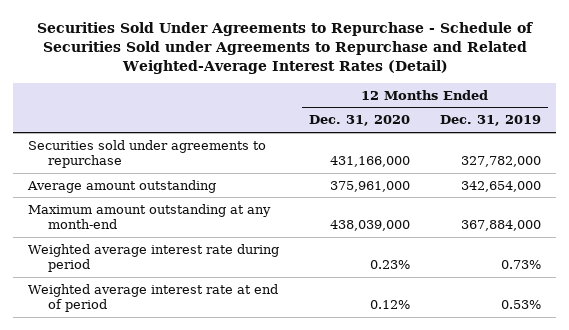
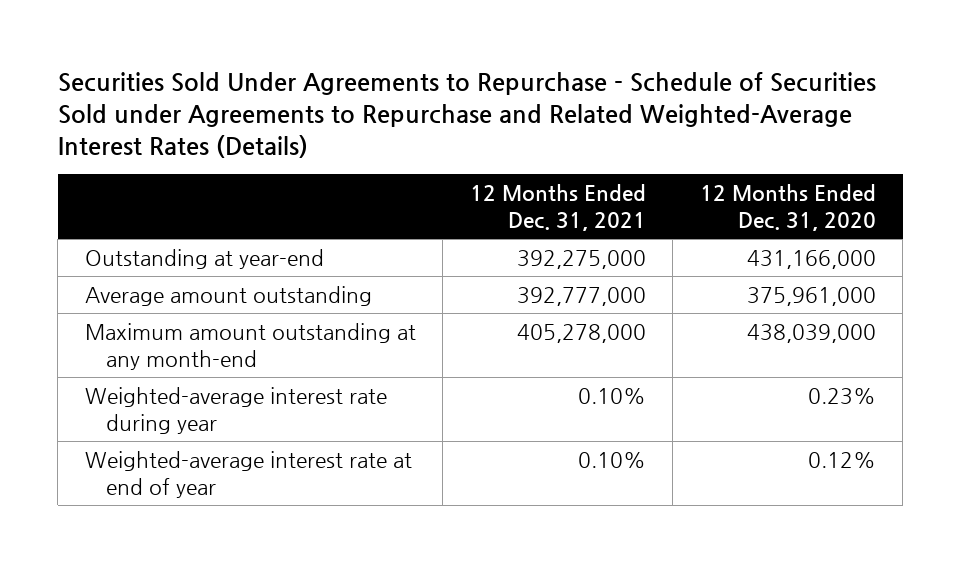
[36,21,533,75] Securities Sold Under Agreements to Repurchase - Schedule of Securities Sold under Agreements to Repurchase and Related Weighted-Average Interest Rates (Detail) -> [57,71,876,158] Securities Sold Under Agreements to Repurchase - Schedule of Securities Sold under Agreements to Repurchase and Related Weighted-Average Interest Rates (Details)
[440,115,542,127] Dec. 31, 2019 -> none
none -> [469,183,646,231] 12 Months Ended Dec. 31, 2021
[28,139,267,169] Securities sold under agreements to repurchase -> [84,248,324,269] Outstanding at year-end
[28,243,280,273] Weighted average interest rate during period -> [84,386,387,434] Weighted-average interest rate during year
[28,283,279,313] Weighted average interest rate at end of period -> [84,450,412,498] Weighted-average interest rate at end of year

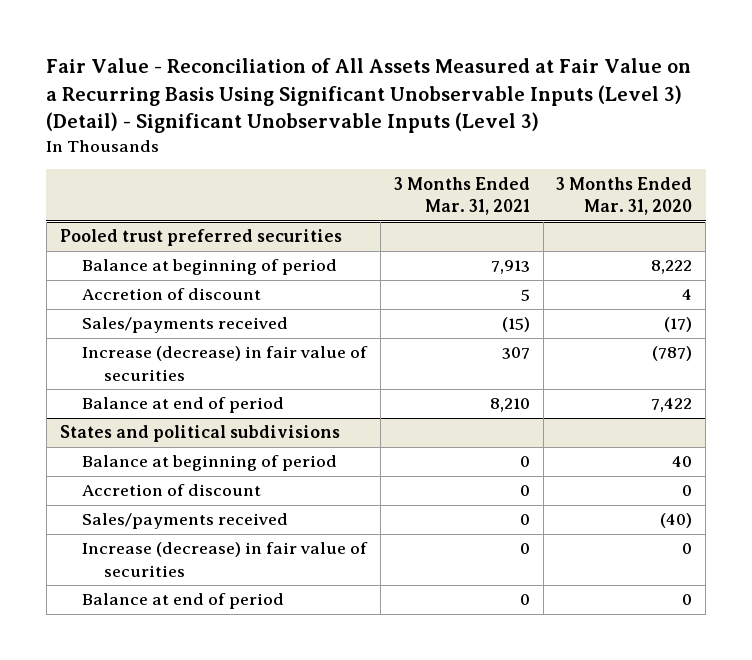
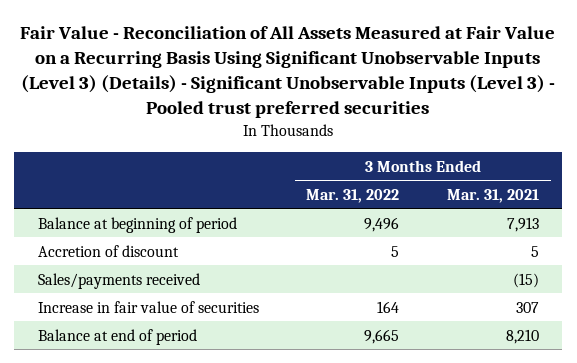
[46,58,692,134] Fair Value - Reconciliation of All Assets Measured at Fair Value on a Recurring Basis Using Significant Unobservable Inputs (Level 3) (Detail) - Significant Unobservable Inputs (Level 3) -> [20,26,556,119] Fair Value - Reconciliation of All Assets Measured at Fair Value on a Recurring Basis Using Significant Unobservable Inputs (Level 3) (Details) - Significant Unobservable Inputs (Level 3) - Pooled trust preferred securities
[556,176,693,216] 3 Months Ended Mar. 31, 2020 -> none
none -> [306,188,400,203] Mar. 31, 2022
[59,229,342,247] Pooled trust preferred securities -> none
[81,346,368,382] Increase (decrease) in fair value of securities -> [38,300,260,313] Increase in fair value of securities
[59,425,340,443] States and political subdivisions -> none
[81,455,337,472] Balance at beginning of period -> none
[81,484,261,497] Accretion of discount -> none
[81,513,288,530] Sales/payments received -> none
[81,542,368,578] Increase (decrease) in fair value of securities -> none
[81,593,284,610] Balance at end of period -> none

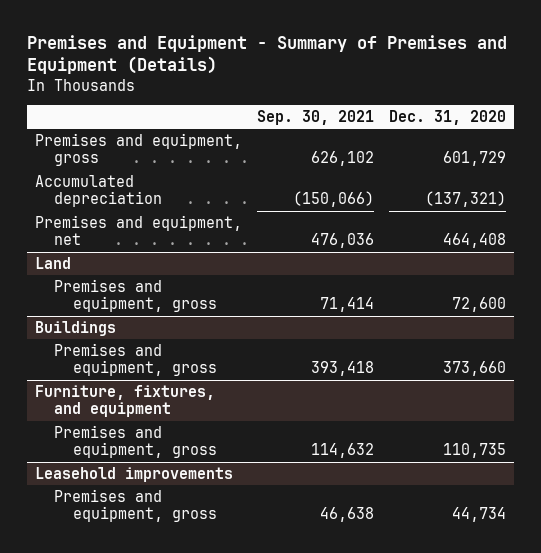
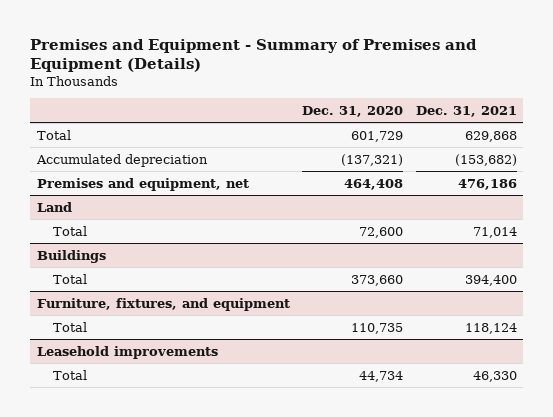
[256,109,374,125] Sep. 30, 2021 -> none
none -> [415,105,517,117] Dec. 31, 2021
[34,132,242,167] Premises and equipment, gross -> [36,129,71,140] Total
[53,278,218,313] Premises and equipment, gross -> [53,225,88,236] Total
[53,342,218,377] Premises and equipment, gross -> [53,273,88,284] Total
[53,424,218,459] Premises and equipment, gross -> [53,321,88,332] Total
[53,488,218,523] Premises and equipment, gross -> [53,369,88,380] Total

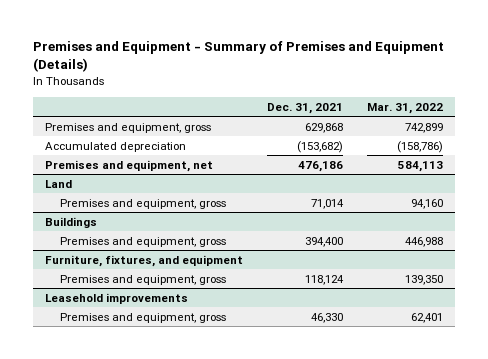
[302,105,404,117] Dec. 31, 2020 -> none
none -> [367,102,444,114] Mar. 31, 2022
[36,129,71,140] Total -> [45,122,212,133] Premises and equipment, gross
[53,225,88,236] Total -> [60,198,227,209] Premises and equipment, gross
[53,273,88,284] Total -> [60,236,227,247] Premises and equipment, gross
[53,321,88,332] Total -> [60,274,227,285] Premises and equipment, gross
[53,369,88,380] Total -> [60,312,227,323] Premises and equipment, gross

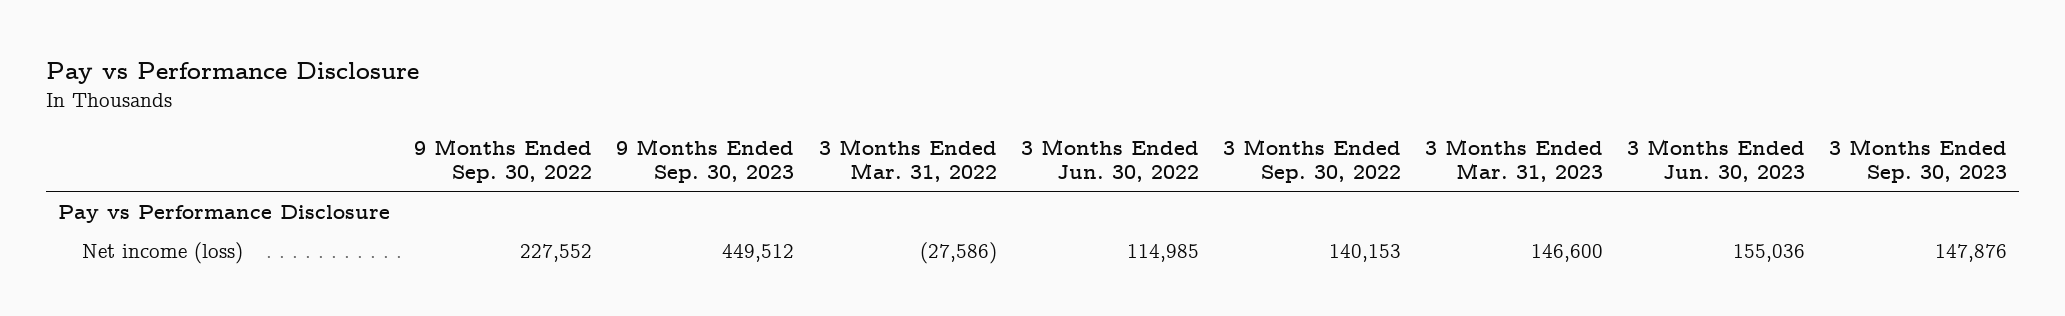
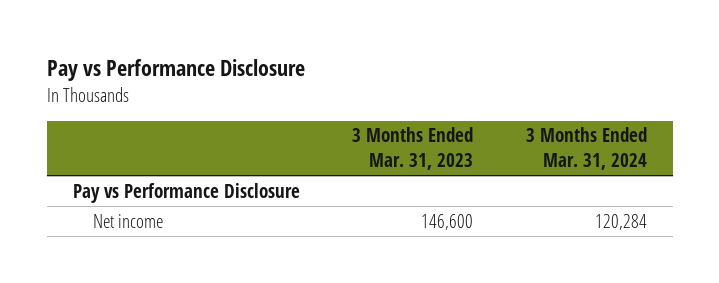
[414,138,593,183] 9 Months Ended Sep. 30, 2022 -> none
[616,138,795,183] 9 Months Ended Sep. 30, 2023 -> none
[818,138,997,182] 3 Months Ended Mar. 31, 2022 -> none
[1020,138,1199,182] 3 Months Ended Jun. 30, 2022 -> none
[1222,138,1401,183] 3 Months Ended Sep. 30, 2022 -> none
[1627,138,1806,182] 3 Months Ended Jun. 30, 2023 -> none
[1829,138,2008,183] 3 Months Ended Sep. 30, 2023 -> none
none -> [525,127,647,170] 3 Months Ended Mar. 31, 2024
[81,241,243,264] Net income (loss) -> [92,213,163,228] Net income

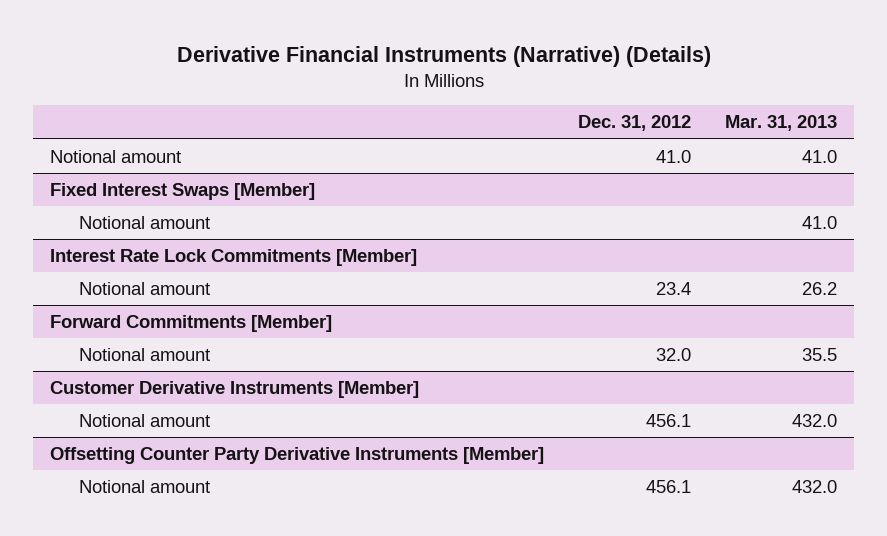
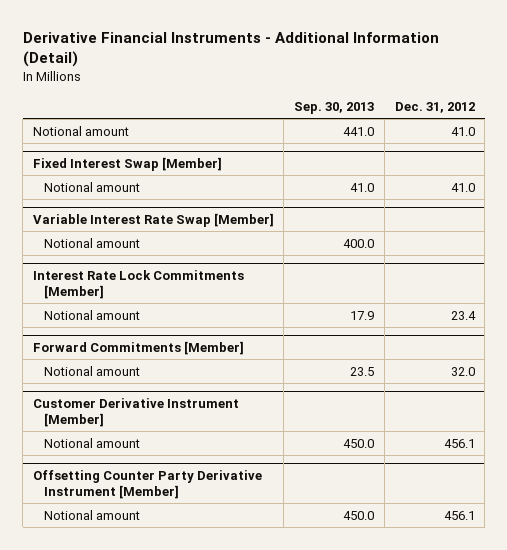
[176,45,711,67] Derivative Financial Instruments (Narrative) (Details) -> [22,31,439,68] Derivative Financial Instruments - Additional Information (Detail)
[725,115,838,132] Mar. 31, 2013 -> none
none -> [294,101,375,114] Sep. 30, 2013
[49,183,315,201] Fixed Interest Swaps [Member] -> [32,156,222,171] Fixed Interest Swap [Member]
none -> [43,181,140,192] Notional amount
none -> [32,212,274,227] Variable Interest Rate Swap [Member]
[49,381,419,399] Customer Derivative Instruments [Member] -> [32,397,239,427] Customer Derivative Instrument [Member]
[49,447,544,465] Offsetting Counter Party Derivative Instruments [Member] -> [32,469,262,499] Offsetting Counter Party Derivative Instrument [Member]

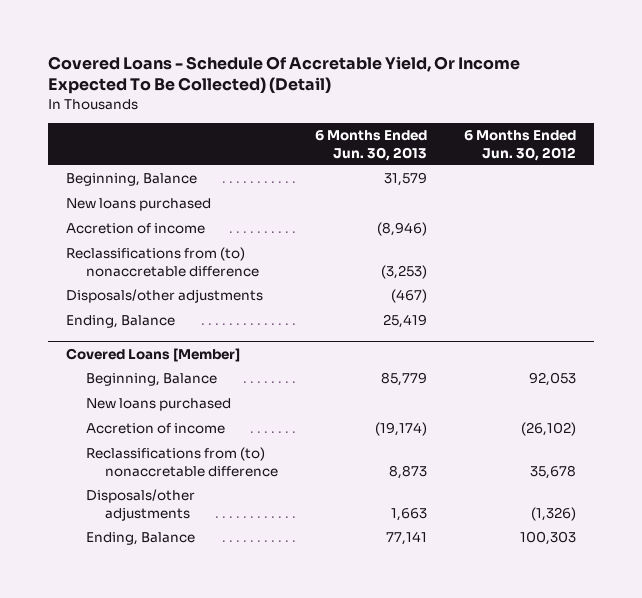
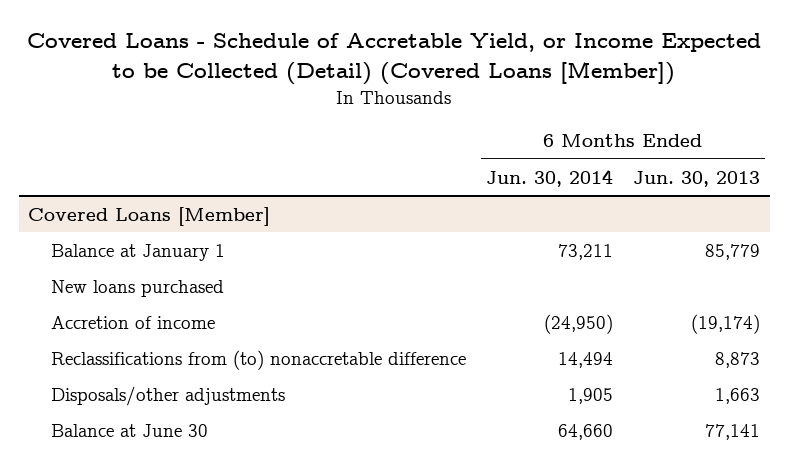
[47,56,520,95] Covered Loans - Schedule Of Accretable Yield, Or Income Expected To Be Collected) (Detail) -> [27,33,762,85] Covered Loans - Schedule of Accretable Yield, or Income Expected to be Collected (Detail) (Covered Loans [Member])
[463,130,576,161] 6 Months Ended Jun. 30, 2012 -> none
none -> [486,168,614,187] Jun. 30, 2014
[66,173,198,187] Beginning, Balance -> none
[66,198,212,212] New loans purchased -> none
[66,223,206,235] Accretion of income -> none
[66,247,259,277] Reclassifications from (to) nonaccretable difference -> none
[66,289,264,304] Disposals/other adjustments -> none
[66,315,176,329] Ending, Balance -> none
[85,373,217,387] Beginning, Balance -> [51,243,226,261] Balance at January 1
[85,532,195,546] Ending, Balance -> [51,423,209,437] Balance at June 30

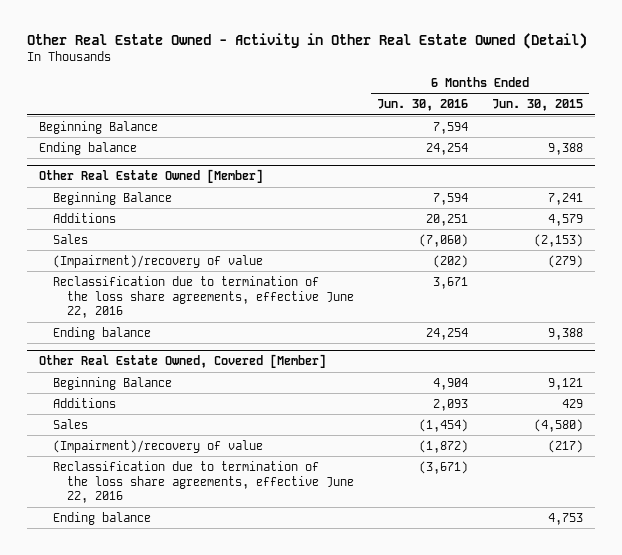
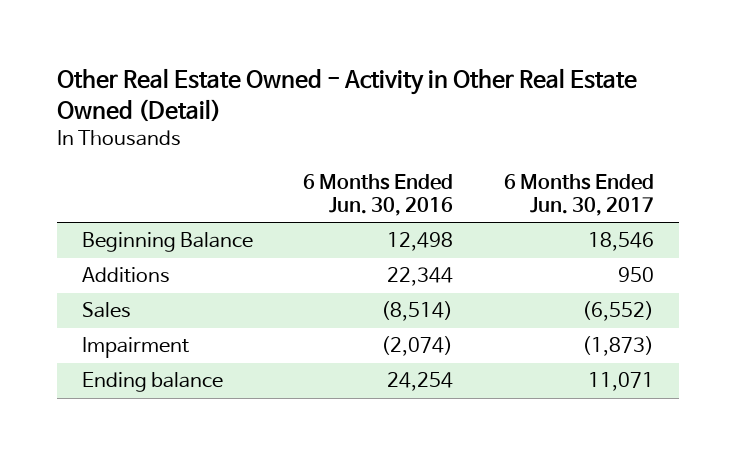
[491,99,583,112] Jun. 30, 2015 -> none
none -> [503,173,654,216] 6 Months Ended Jun. 30, 2017
[38,141,137,155] Ending balance -> none
[38,169,263,184] Other Real Estate Owned [Member] -> none
[52,191,172,205] Beginning Balance -> none
[52,275,354,319] Reclassification due to termination of the loss share agreements, effective June 22, 2016 -> none
[433,121,469,134] 7,594 -> [387,232,454,252] 12,498
[426,213,469,226] 20,251 -> [387,267,454,287] 22,344
[419,233,469,247] (7,060) -> [381,301,454,322] (8,514)
[52,254,263,268] (Impairment)/recovery of value -> [82,337,190,359] Impairment
[433,254,469,268] (202) -> [381,336,454,357] (2,074)
[38,354,326,369] Other Real Estate Owned, Covered [Member] -> none
[52,376,172,390] Beginning Balance -> none
[52,397,116,408] Additions -> none
[52,418,88,429] Sales -> none
[52,439,263,453] (Impairment)/recovery of value -> none
[52,460,354,504] Reclassification due to termination of the loss share agreements, effective June 22, 2016 -> none
[52,511,151,525] Ending balance -> none

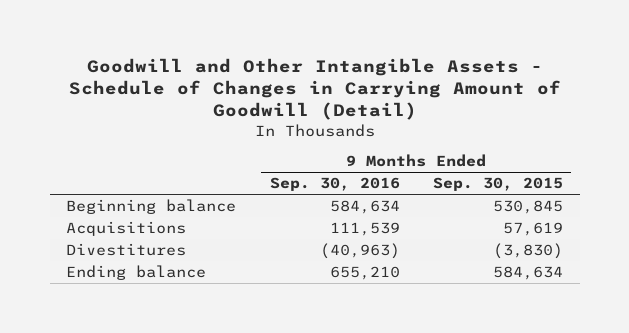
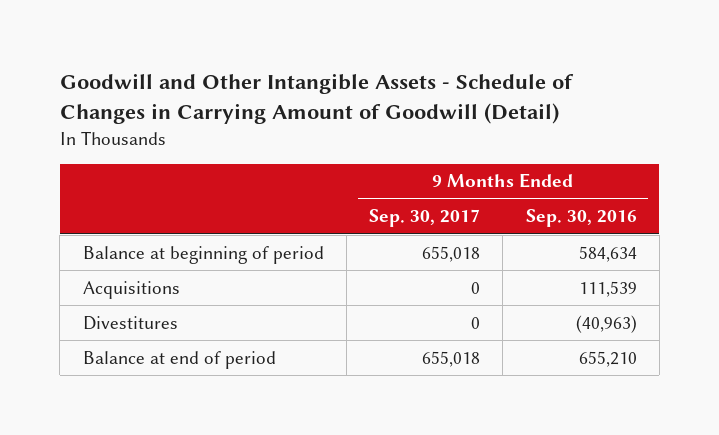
[432,177,563,192] Sep. 30, 2015 -> none
none -> [369,209,481,228] Sep. 30, 2017
[66,199,237,215] Beginning balance -> [82,245,324,264] Balance at beginning of period
[66,265,207,281] Ending balance -> [82,350,276,369] Balance at end of period

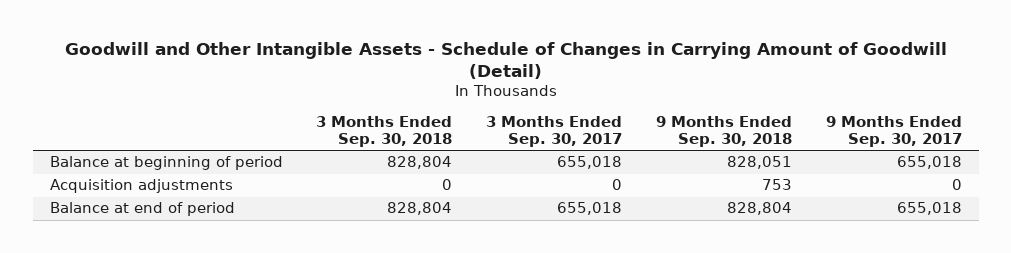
[525,209,637,228] Sep. 30, 2016 -> none
none -> [316,116,453,148] 3 Months Ended Sep. 30, 2018
none -> [486,116,623,148] 3 Months Ended Sep. 30, 2017
none -> [655,116,792,148] 9 Months Ended Sep. 30, 2018
[82,315,178,330] Divestitures -> none
[82,280,180,299] Acquisitions -> [49,179,233,194] Acquisition adjustments

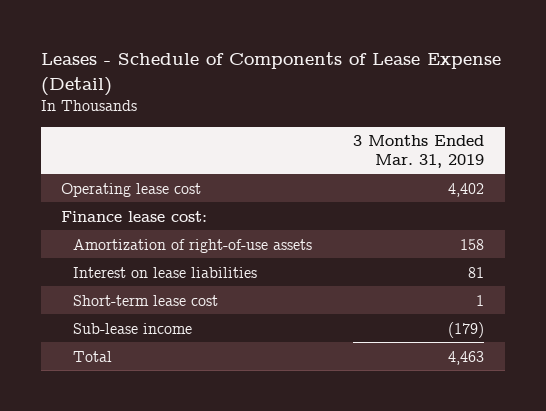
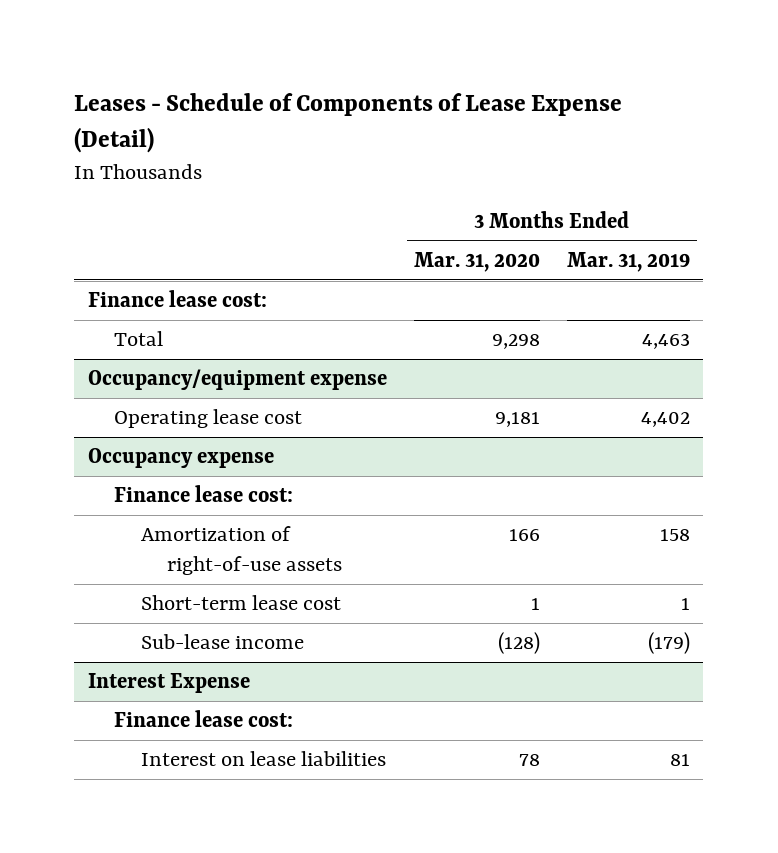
none -> [413,251,540,272] Mar. 31, 2020
none -> [87,290,267,308] Finance lease cost:
[73,350,113,362] Total -> [114,331,164,347] Total
none -> [87,369,387,391] Occupancy/equipment expense
none -> [87,448,274,469] Occupancy expense
[73,266,258,278] Interest on lease liabilities -> none
none -> [87,673,250,694] Interest Expense
none -> [114,710,294,728] Finance lease cost:
none -> [140,751,386,767] Interest on lease liabilities

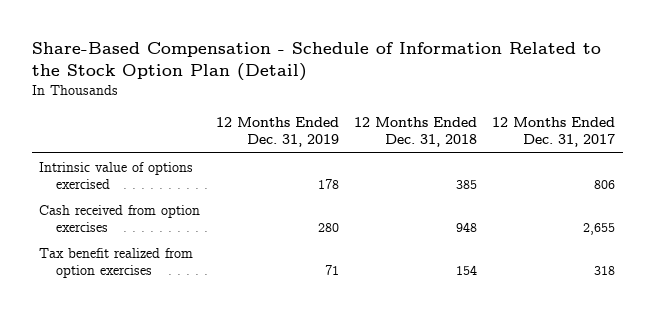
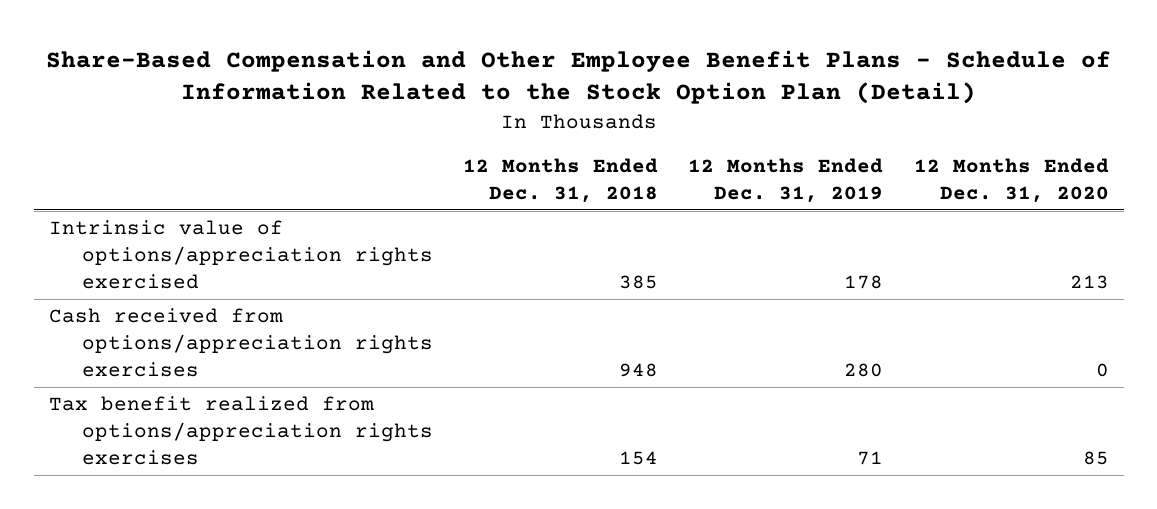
[31,41,601,81] Share-Based Compensation - Schedule of Information Related to the Stock Option Plan (Detail) -> [45,49,1111,105] Share-Based Compensation and Other Employee Benefit Plans - Schedule of Information Related to the Stock Option Plan (Detail)
[492,117,616,148] 12 Months Ended Dec. 31, 2017 -> none
none -> [913,158,1109,204] 12 Months Ended Dec. 31, 2020
[39,162,194,189] Intrinsic value of options exercised -> [48,219,434,290] Intrinsic value of options/appreciation rights exercised
[39,205,201,232] Cash received from option exercises -> [48,307,434,378] Cash received from options/appreciation rights exercises
[39,248,194,278] Tax benefit realized from option exercises -> [48,395,434,466] Tax benefit realized from options/appreciation rights exercises

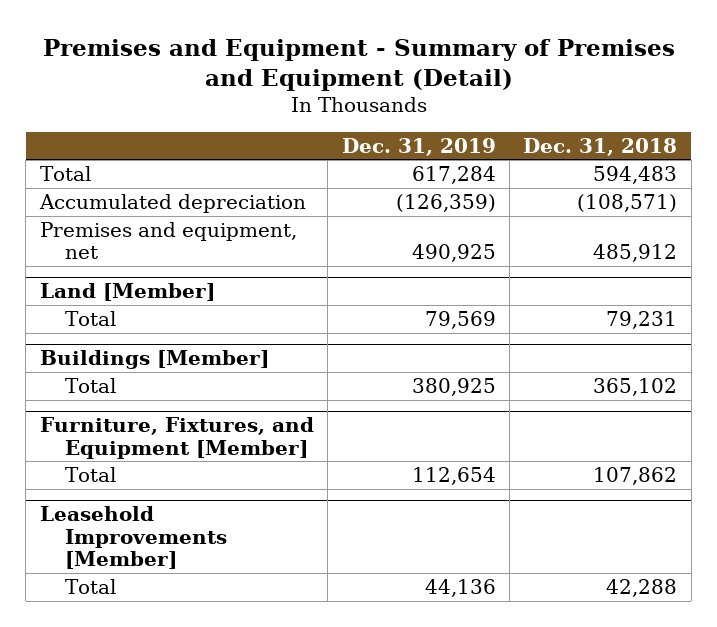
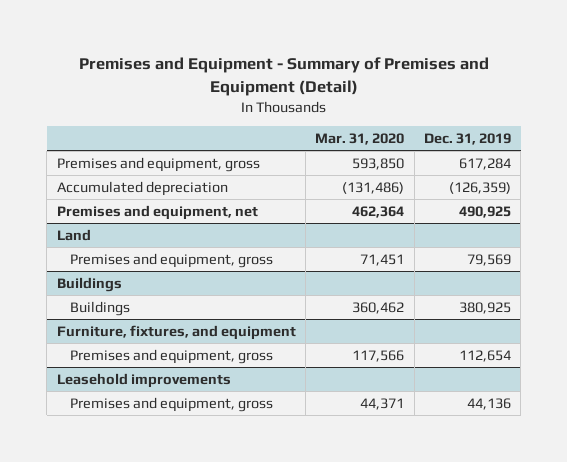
[523,137,678,156] Dec. 31, 2018 -> none
none -> [315,132,405,145] Mar. 31, 2020
[39,165,91,181] Total -> [56,156,260,172] Premises and equipment, gross
[39,283,215,302] Land [Member] -> [56,228,91,241] Land
[64,310,116,326] Total -> [69,252,273,268] Premises and equipment, gross
[39,350,269,370] Buildings [Member] -> [56,276,122,292] Buildings
[64,377,116,393] Total -> [69,300,130,316] Buildings
[39,417,314,459] Furniture, Fixtures, and Equipment [Member] -> [56,324,296,340] Furniture, fixtures, and equipment
[64,466,116,482] Total -> [69,348,273,364] Premises and equipment, gross
[39,506,227,569] Leasehold Improvements [Member] -> [56,372,231,388] Leasehold improvements
[64,578,116,594] Total -> [69,396,273,412] Premises and equipment, gross

